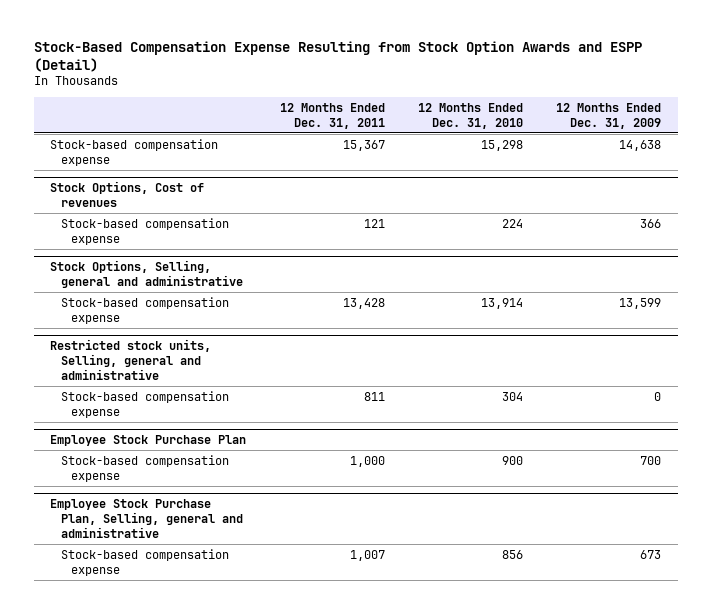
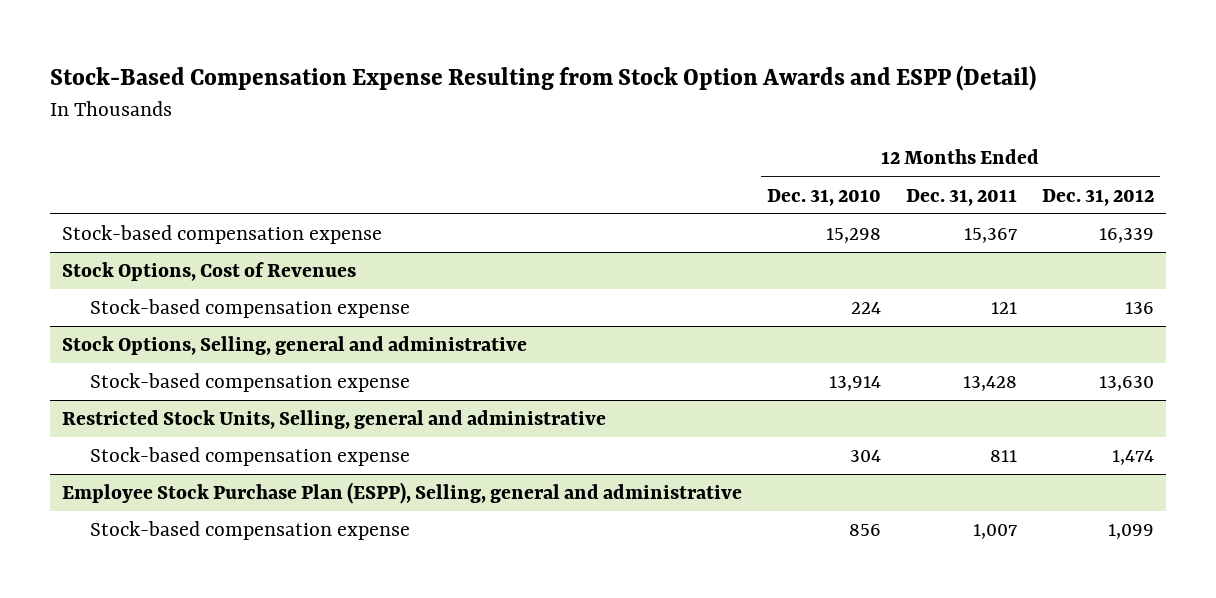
[556,102,662,129] 12 Months Ended Dec. 31, 2009 -> none
none -> [1041,188,1154,206] Dec. 31, 2012
[50,181,205,208] Stock Options, Cost of revenues -> [62,262,357,282] Stock Options, Cost of Revenues
[50,339,212,381] Restricted stock units, Selling, general and administrative -> [62,410,607,430] Restricted Stock Units, Selling, general and administrative
[50,435,247,447] Employee Stock Purchase Plan -> none
[60,454,229,482] Stock-based compensation expense -> none
[50,499,243,539] Employee Stock Purchase Plan, Selling, general and administrative -> [62,482,743,505] Employee Stock Purchase Plan (ESPP), Selling, general and administrative

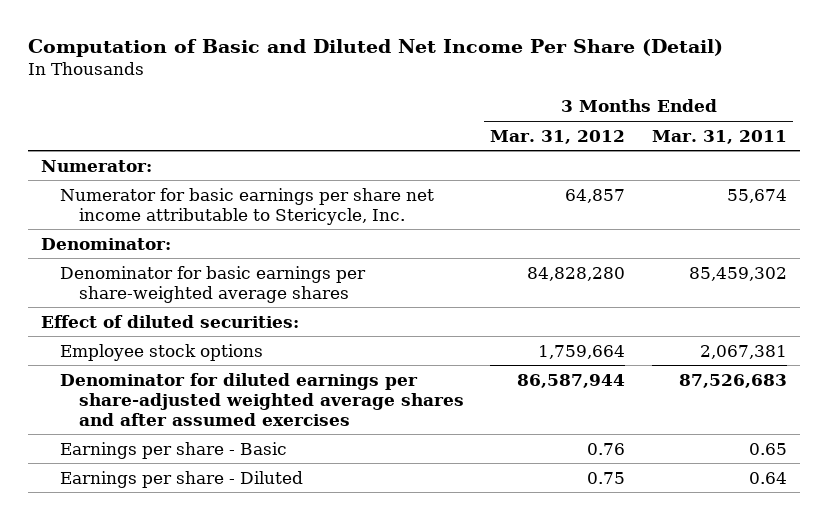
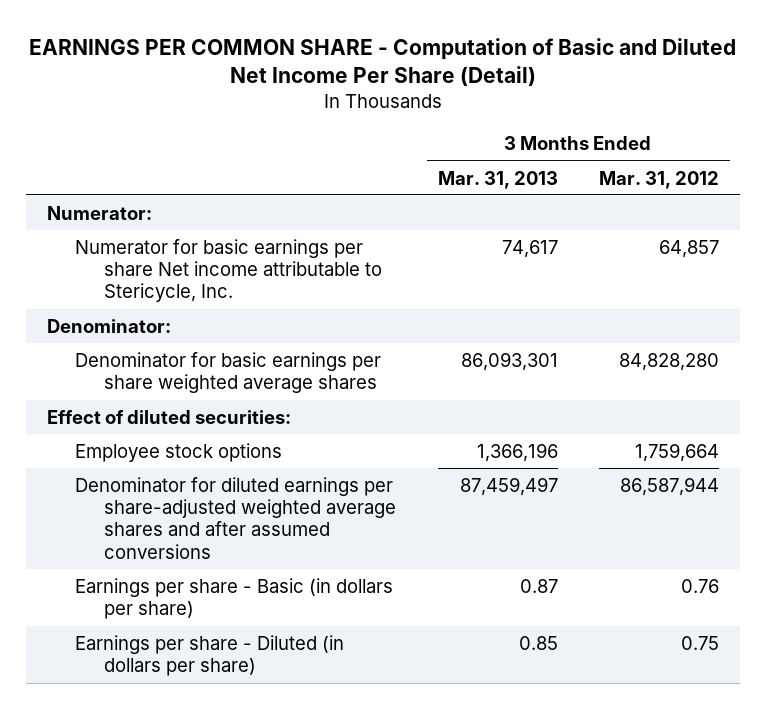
[27,39,723,58] Computation of Basic and Diluted Net Income Per Share (Detail) -> [29,37,737,87] EARNINGS PER COMMON SHARE - Computation of Basic and Diluted Net Income Per Share (Detail)
[651,129,787,144] Mar. 31, 2011 -> none
none -> [437,170,558,189] Mar. 31, 2013
[59,187,434,225] Numerator for basic earnings per share net income attributable to Stericycle, Inc. -> [75,238,382,303] Numerator for basic earnings per share Net income attributable to Stericycle, Inc.
[59,265,366,303] Denominator for basic earnings per share-weighted average shares -> [75,351,382,394] Denominator for basic earnings per share weighted average shares
[59,372,464,426] Denominator for diluted earnings per share-adjusted weighted average shares and after assumed exercises -> [75,476,396,559] Denominator for diluted earnings per share-adjusted weighted average shares and after assumed conversions
[59,441,287,459] Earnings per share - Basic -> [75,577,394,620] Earnings per share - Basic (in dollars per share)
[59,470,303,488] Earnings per share - Diluted -> [75,634,345,677] Earnings per share - Diluted (in dollars per share)

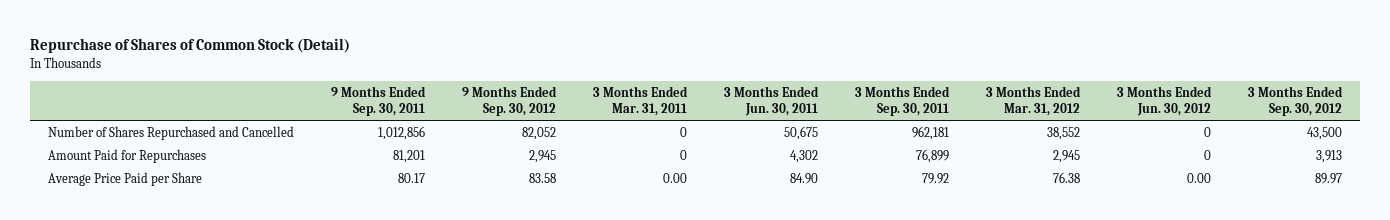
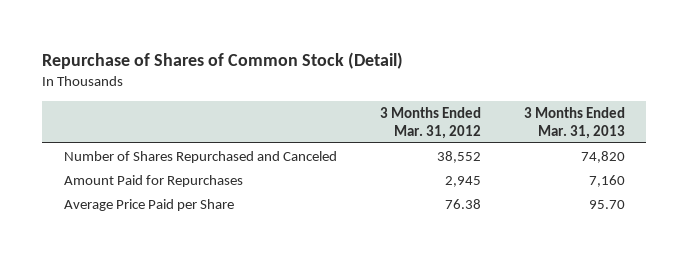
[331,85,427,116] 9 Months Ended Sep. 30, 2011 -> none
[461,85,557,116] 9 Months Ended Sep. 30, 2012 -> none
[592,85,688,116] 3 Months Ended Mar. 31, 2011 -> none
[723,85,819,116] 3 Months Ended Jun. 30, 2011 -> none
[854,85,950,116] 3 Months Ended Sep. 30, 2011 -> none
[1116,85,1212,116] 3 Months Ended Jun. 30, 2012 -> none
[1247,85,1343,116] 3 Months Ended Sep. 30, 2012 -> none
none -> [523,106,625,140] 3 Months Ended Mar. 31, 2013
[48,126,295,141] Number of Shares Repurchased and Cancelled -> [63,150,337,163] Number of Shares Repurchased and Canceled

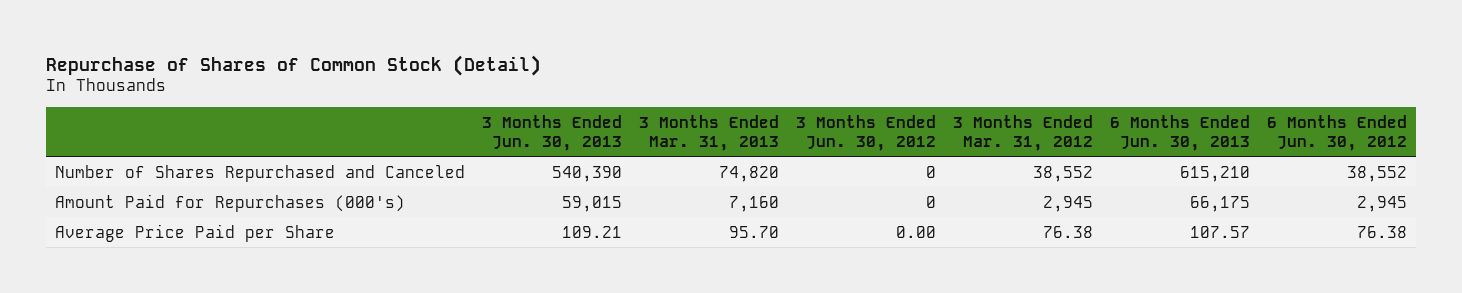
none -> [481,114,622,151] 3 Months Ended Jun. 30, 2013
none -> [796,114,937,151] 3 Months Ended Jun. 30, 2012
none -> [1110,114,1251,151] 6 Months Ended Jun. 30, 2013
none -> [1267,114,1408,151] 6 Months Ended Jun. 30, 2012
[63,174,243,187] Amount Paid for Repurchases -> [54,193,405,212] Amount Paid for Repurchases (000's)

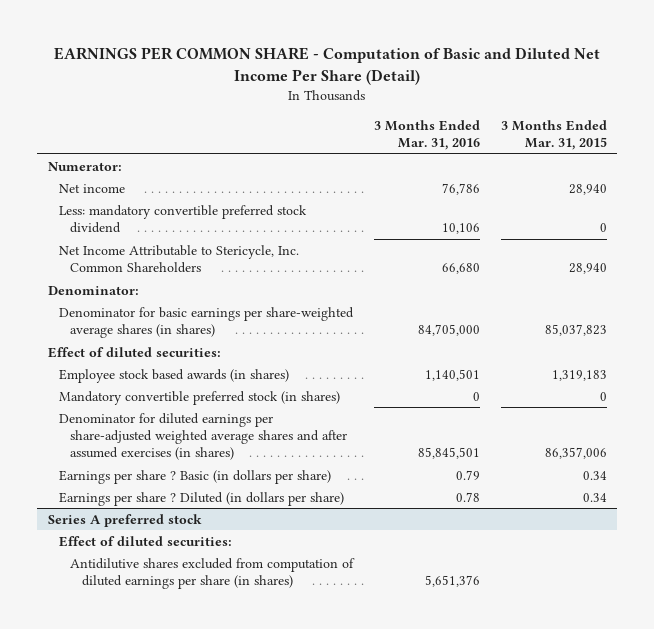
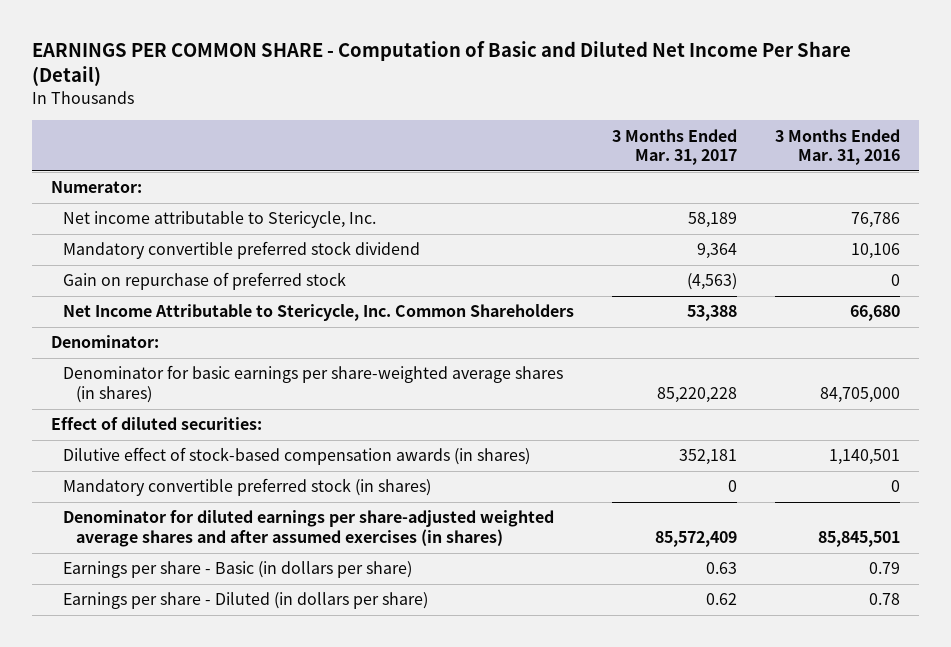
[500,120,607,151] 3 Months Ended Mar. 31, 2015 -> none
none -> [612,128,738,166] 3 Months Ended Mar. 31, 2017
[59,183,126,193] Net income -> [63,211,377,229] Net income attributable to Stericycle, Inc.
[59,204,308,234] Less: mandatory convertible preferred stock dividend -> [63,241,421,260] Mandatory convertible preferred stock dividend
none -> [63,272,347,291] Gain on repurchase of preferred stock
[59,368,290,383] Employee stock based awards (in shares) -> [63,447,531,466] Dilutive effect of stock-based compensation awards (in shares)
[47,513,202,527] Series A preferred stock -> none
[59,535,233,547] Effect of diluted securities: -> none
[70,557,356,590] Antidilutive shares excluded from computation of diluted earnings per share (in shares) -> none
[59,469,332,484] Earnings per share ? Basic (in dollars per share) -> [63,561,413,579] Earnings per share - Basic (in dollars per share)
[59,491,345,506] Earnings per share ? Diluted (in dollars per share) -> [63,592,429,610] Earnings per share - Diluted (in dollars per share)

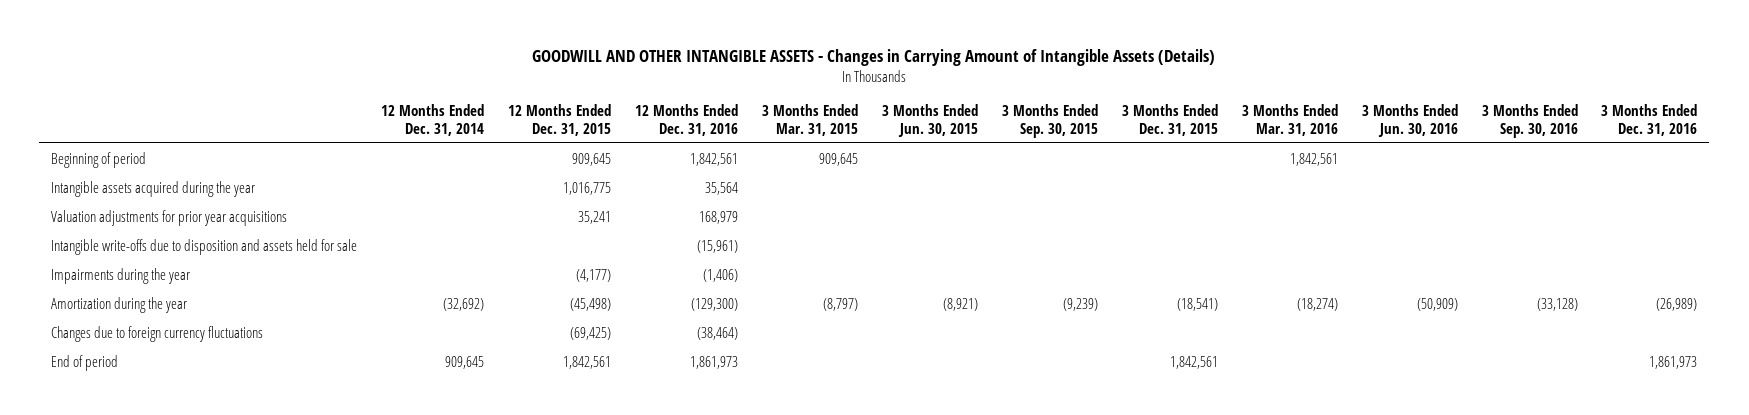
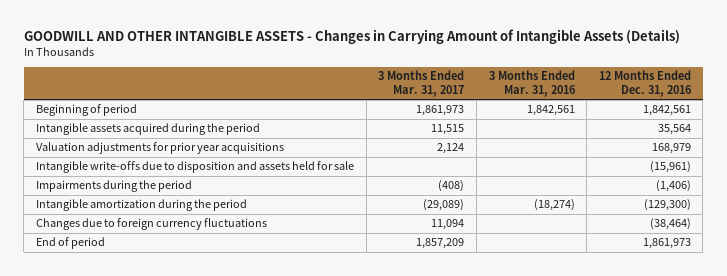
[381,103,485,136] 12 Months Ended Dec. 31, 2014 -> none
[508,103,612,136] 12 Months Ended Dec. 31, 2015 -> none
[761,103,858,136] 3 Months Ended Mar. 31, 2015 -> none
[881,103,978,137] 3 Months Ended Jun. 30, 2015 -> none
[1001,103,1098,138] 3 Months Ended Sep. 30, 2015 -> none
[1121,103,1218,136] 3 Months Ended Dec. 31, 2015 -> none
[1361,103,1458,137] 3 Months Ended Jun. 30, 2016 -> none
[1481,103,1578,138] 3 Months Ended Sep. 30, 2016 -> none
[1601,103,1698,136] 3 Months Ended Dec. 31, 2016 -> none
none -> [378,70,465,97] 3 Months Ended Mar. 31, 2017
[51,180,256,197] Intangible assets acquired during the year -> [35,123,260,136] Intangible assets acquired during the period
[51,267,191,284] Impairments during the year -> [35,180,192,193] Impairments during the period
[51,296,188,313] Amortization during the year -> [35,199,247,212] Intangible amortization during the period

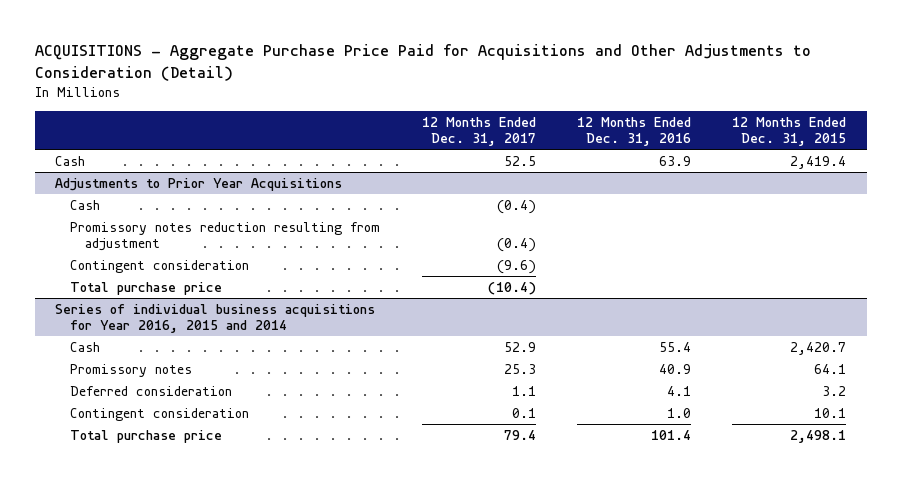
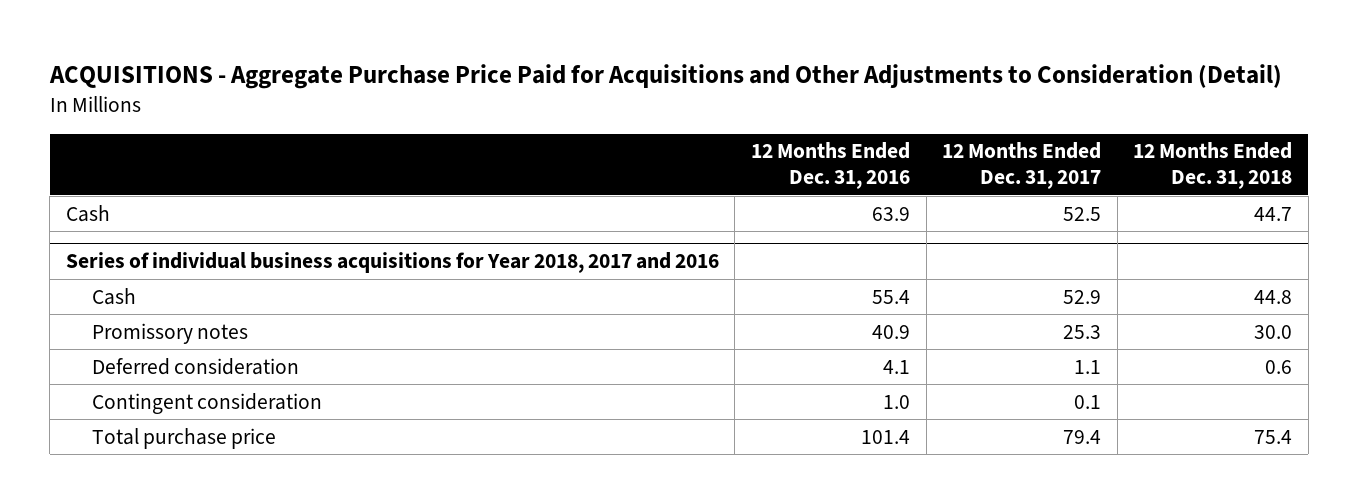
[732,116,847,147] 12 Months Ended Dec. 31, 2015 -> none
none -> [1133,142,1293,190] 12 Months Ended Dec. 31, 2018
[55,177,343,191] Adjustments to Prior Year Acquisitions -> none
[70,199,101,210] Cash -> none
[70,221,381,252] Promissory notes reduction resulting from adjustment -> none
[70,259,250,273] Contingent consideration -> none
[70,281,223,295] Total purchase price -> none
[55,303,376,334] Series of individual business acquisitions for Year 2016, 2015 and 2014 -> [65,252,719,274] Series of individual business acquisitions for Year 2018, 2017 and 2016

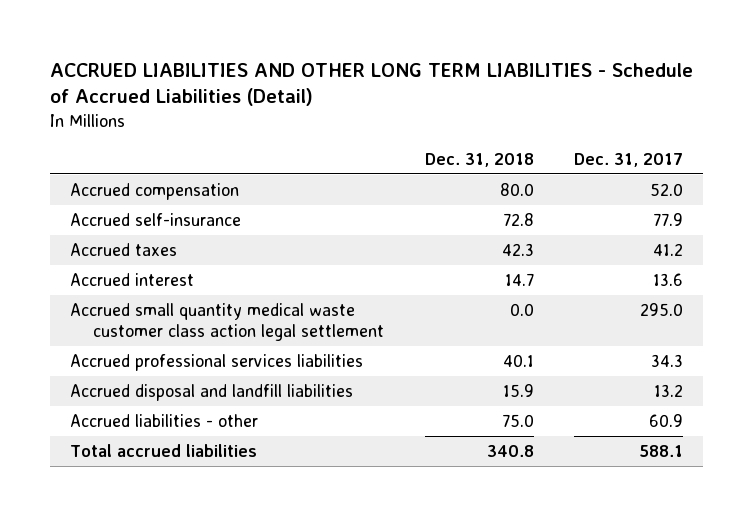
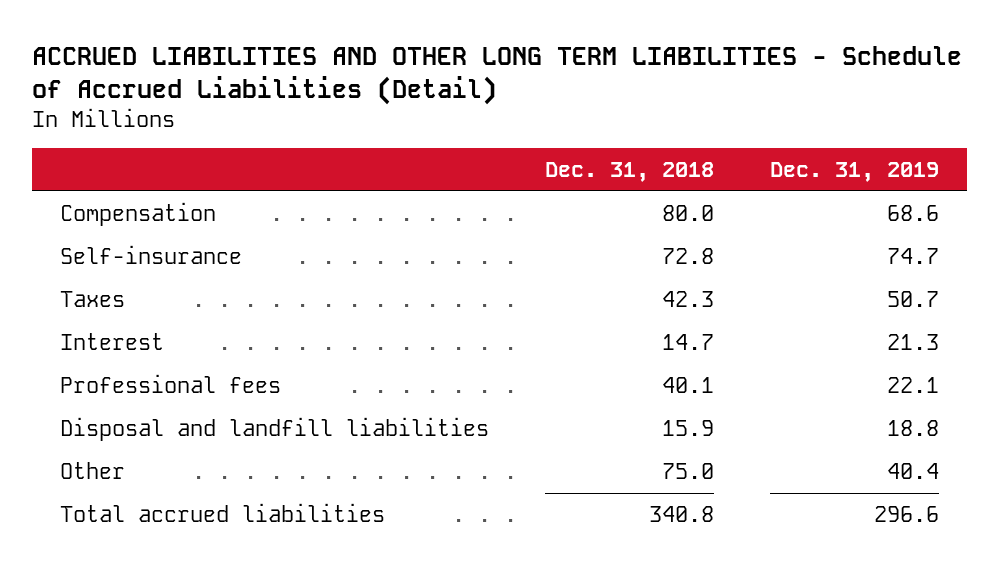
[574,152,684,167] Dec. 31, 2017 -> none
none -> [770,161,940,182] Dec. 31, 2019
[69,302,385,342] Accrued small quantity medical waste customer class action legal settlement -> none
[69,182,239,200] Accrued compensation -> [59,201,216,226] Compensation
[69,212,241,226] Accrued self-insurance -> [59,244,242,264] Self-insurance
[69,242,177,256] Accrued taxes -> [59,290,125,307] Taxes
[69,272,194,286] Accrued interest -> [59,332,164,350] Interest
[69,353,363,371] Accrued professional services liabilities -> [59,373,281,393] Professional fees
[69,383,353,401] Accrued disposal and landfill liabilities -> [59,416,489,441] Disposal and landfill liabilities
[69,413,258,427] Accrued liabilities - other -> [59,461,125,479] Other

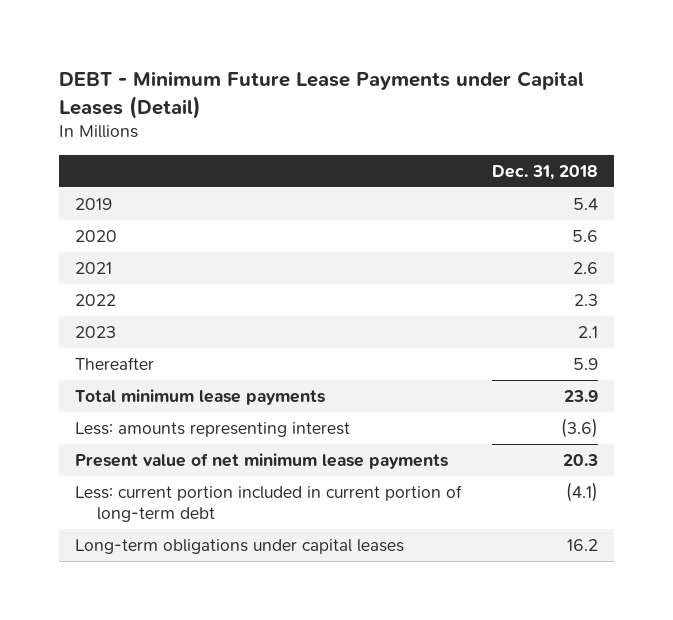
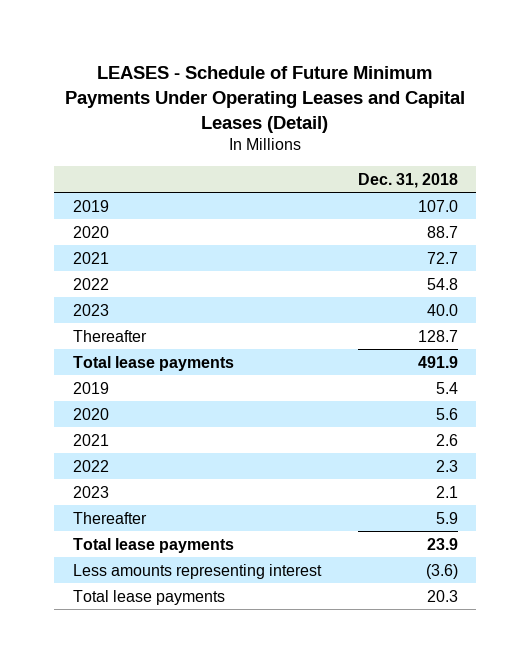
[58,71,584,119] DEBT - Minimum Future Lease Payments under Capital Leases (Detail) -> [65,65,466,133] LEASES - Schedule of Future Minimum Payments Under Operating Leases and Capital Leases (Detail)
none -> [72,199,109,212] 2019
none -> [72,225,109,238] 2020
none -> [72,251,109,264] 2021
none -> [72,277,109,290] 2022
none -> [72,303,109,316] 2023
none -> [72,329,147,342] Thereafter
none -> [72,355,234,371] Total lease payments
[74,484,462,522] Less: current portion included in current portion of long-term debt -> none
[74,538,404,554] Long-term obligations under capital leases -> none
[74,388,325,405] Total minimum lease payments -> [72,537,234,553] Total lease payments
[74,421,350,437] Less: amounts representing interest -> [72,563,322,579] Less amounts representing interest
[74,452,448,469] Present value of net minimum lease payments -> [72,589,225,605] Total lease payments

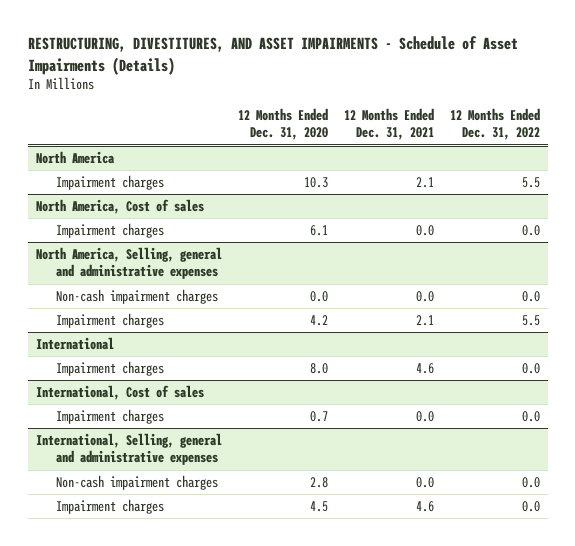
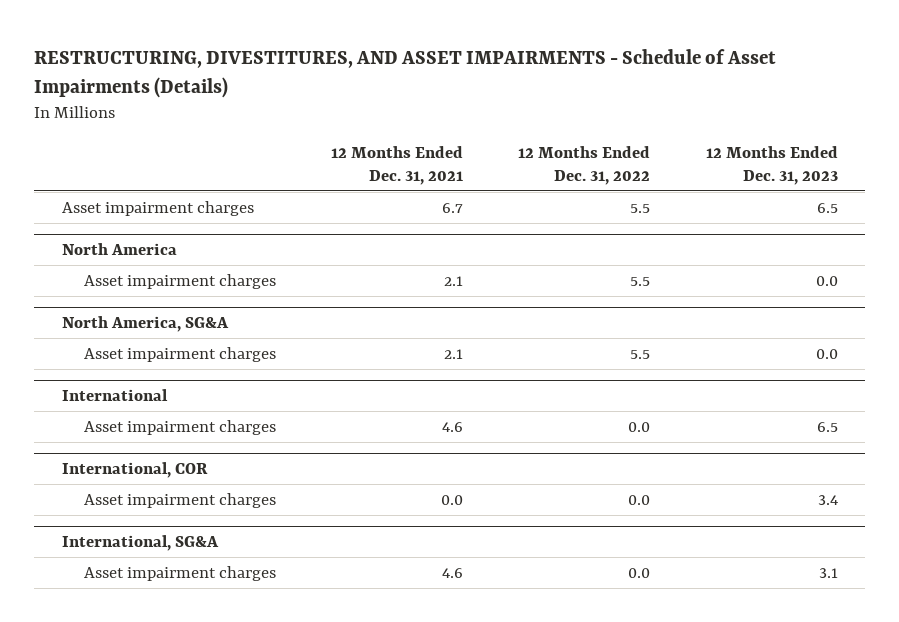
[237,108,328,141] 12 Months Ended Dec. 31, 2020 -> none
none -> [705,145,838,185] 12 Months Ended Dec. 31, 2023
none -> [61,200,254,216] Asset impairment charges
[35,198,204,214] North America, Cost of sales -> none
[35,246,222,280] North America, Selling, general and administrative expenses -> none
[55,288,218,304] Non-cash impairment charges -> none
[55,312,164,328] Impairment charges -> none
[55,174,164,190] Impairment charges -> [84,273,277,289] Asset impairment charges
none -> [61,316,229,333] North America, SG&A
[55,222,164,238] Impairment charges -> [84,346,277,362] Asset impairment charges
[415,224,434,236] 0.0 -> [444,348,464,359] 2.1
[521,224,540,236] 0.0 -> [630,349,651,359] 5.5
[35,384,204,400] International, Cost of sales -> none
[35,432,222,466] International, Selling, general and administrative expenses -> none
[55,474,218,490] Non-cash impairment charges -> none
[55,360,164,376] Impairment charges -> [84,419,277,435] Asset impairment charges
none -> [61,462,208,479] International, COR
[55,408,164,424] Impairment charges -> [84,492,277,508] Asset impairment charges
none -> [61,535,219,552] International, SG&A
[55,498,164,514] Impairment charges -> [84,565,277,581] Asset impairment charges

